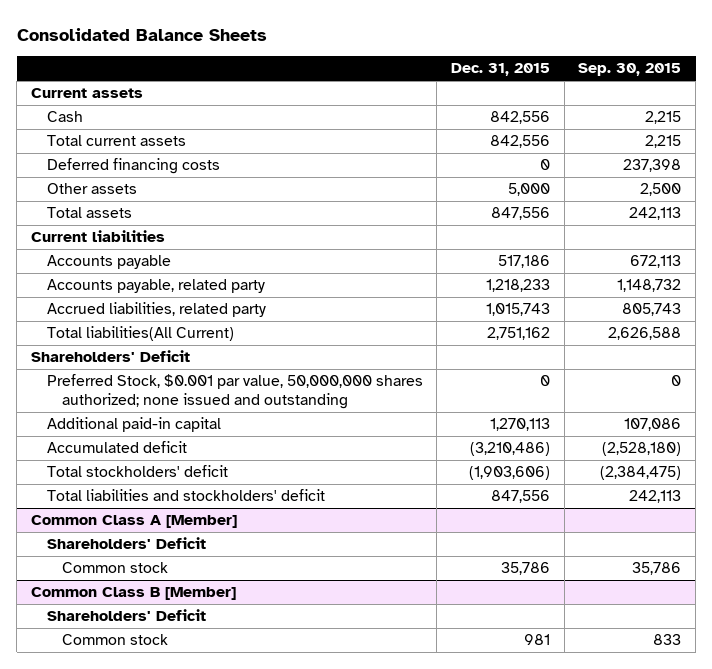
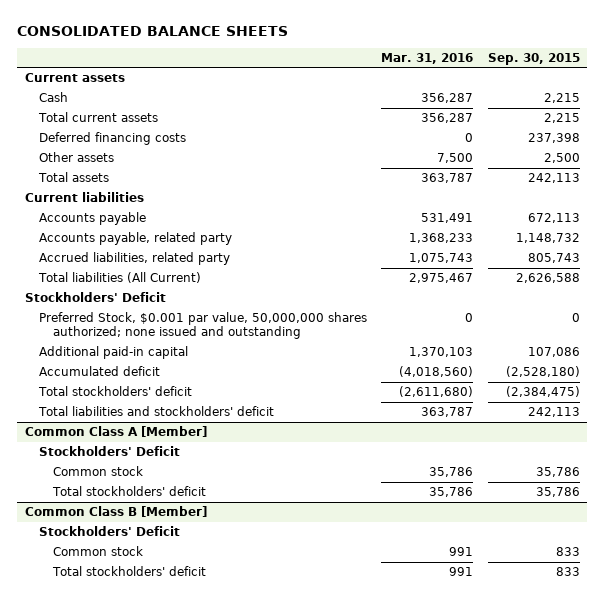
[16,27,267,41] Consolidated Balance Sheets -> [17,25,289,36] CONSOLIDATED BALANCE SHEETS
[450,63,550,77] Dec. 31, 2015 -> none
none -> [381,52,474,64] Mar. 31, 2016
[46,326,234,342] Total liabilities(All Current) -> [37,272,201,284] Total liabilities (All Current)
[30,350,190,363] Shareholders' Deficit -> [24,292,166,303] Stockholders' Deficit
[46,537,206,550] Shareholders' Deficit -> [38,446,180,457] Stockholders' Deficit
none -> [51,486,206,497] Total stockholders' deficit
[46,609,206,622] Shareholders' Deficit -> [38,526,180,537] Stockholders' Deficit
none -> [51,566,206,577] Total stockholders' deficit

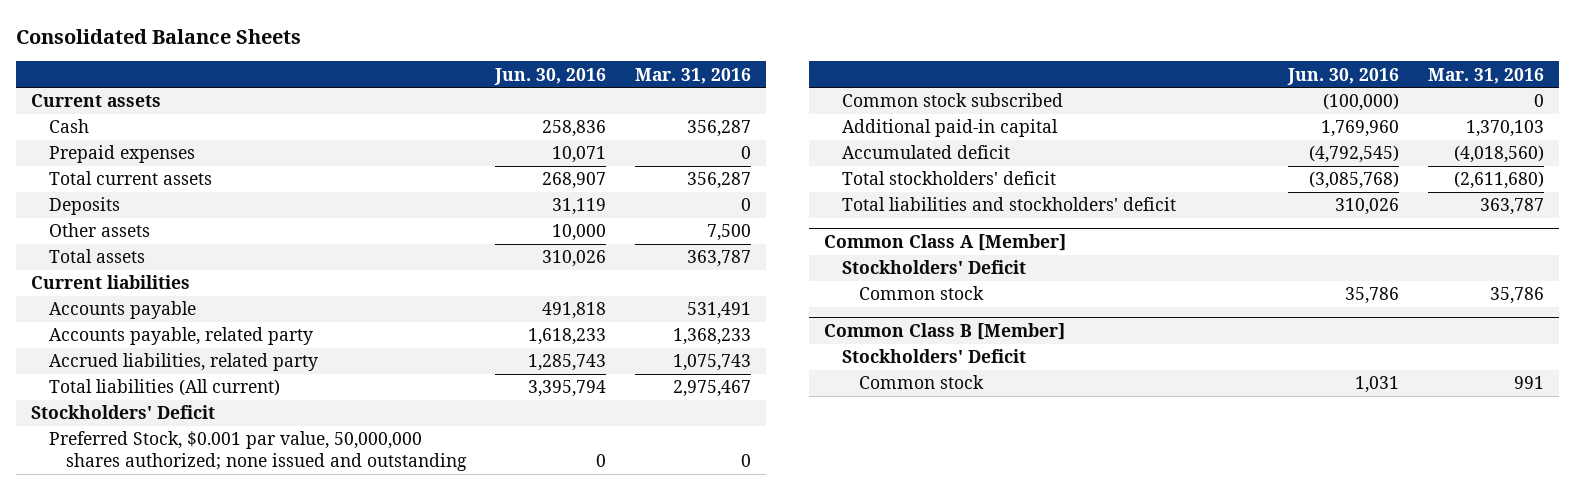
[17,25,289,36] CONSOLIDATED BALANCE SHEETS -> [16,28,302,44] Consolidated Balance Sheets
[487,52,580,65] Sep. 30, 2015 -> none
none -> [494,67,607,85] Jun. 30, 2016
none -> [48,145,195,164] Prepaid expenses
[38,132,186,146] Deferred financing costs -> none
none -> [48,197,120,216] Deposits
[37,272,201,284] Total liabilities (All Current) -> [48,379,280,397] Total liabilities (All current)
none -> [841,93,1063,108] Common stock subscribed
[51,486,206,497] Total stockholders' deficit -> none
[51,566,206,577] Total stockholders' deficit -> none

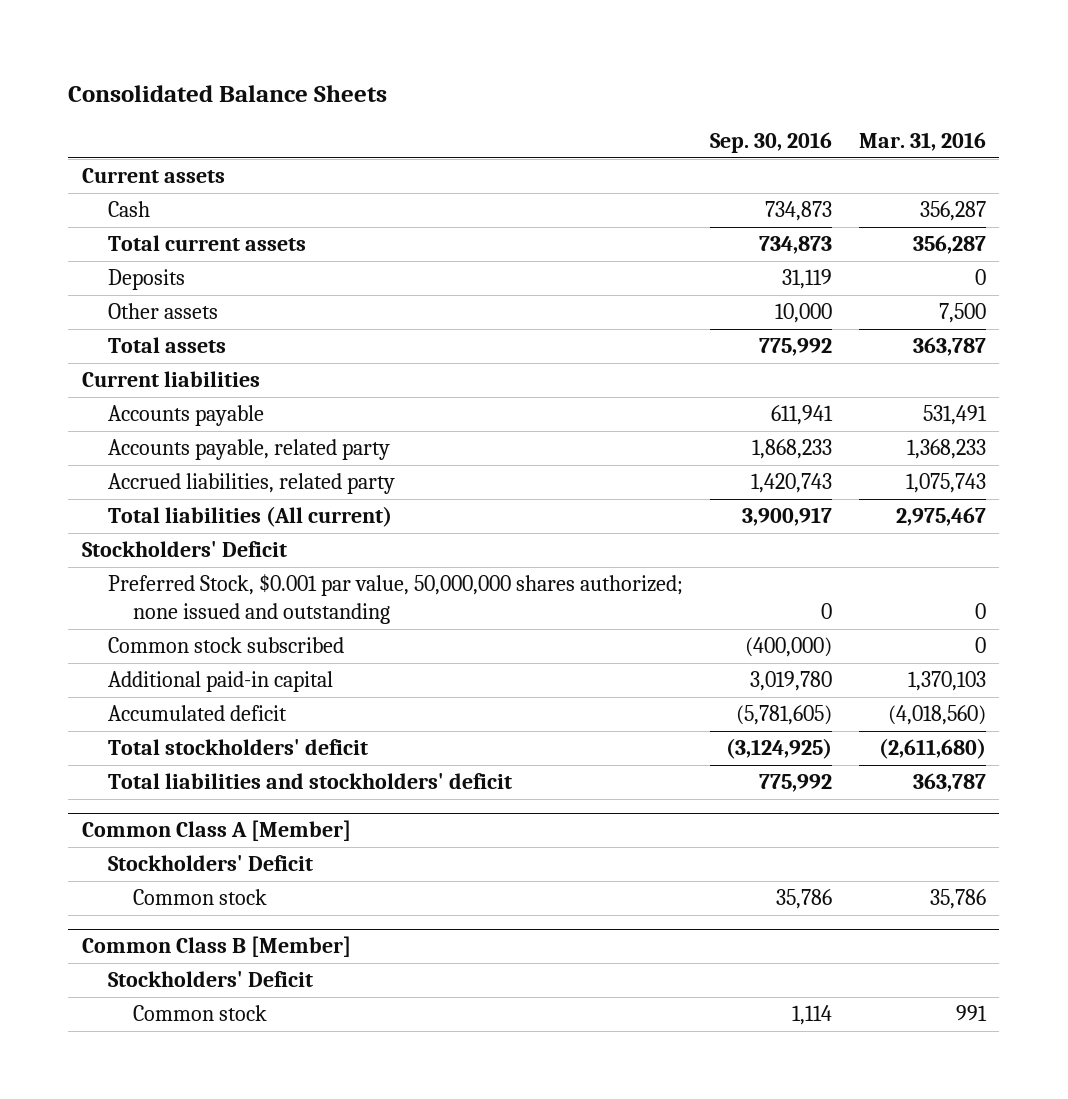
[494,67,607,85] Jun. 30, 2016 -> none
none -> [709,132,832,154] Sep. 30, 2016
[48,145,195,164] Prepaid expenses -> none

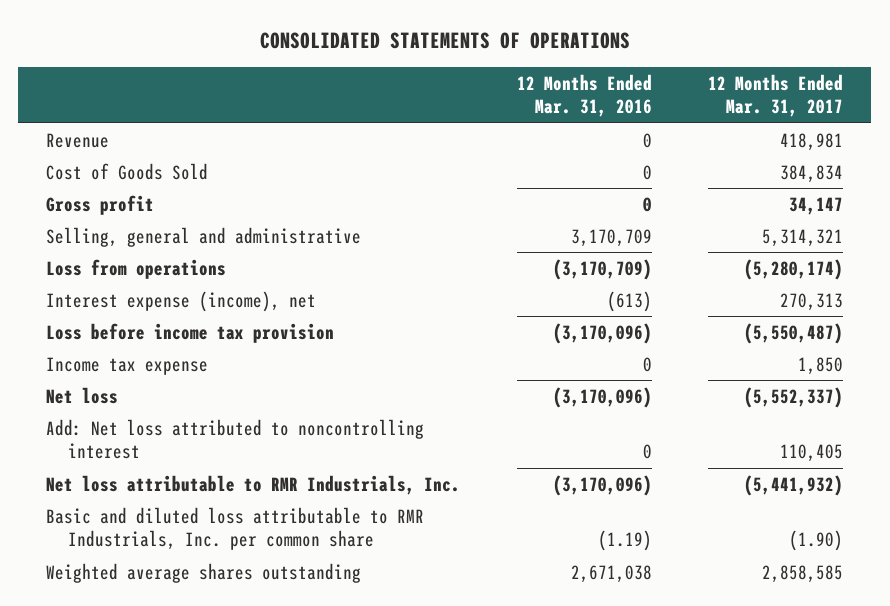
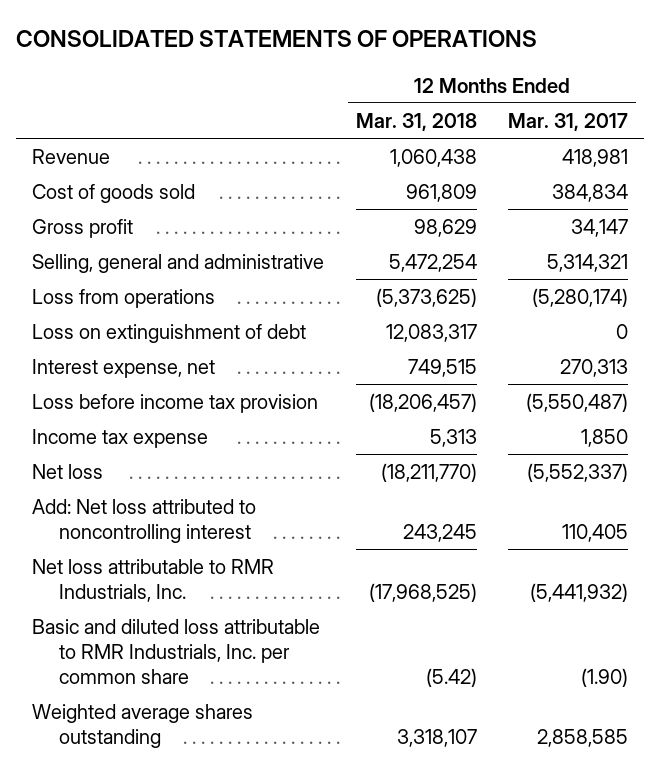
[516,73,652,118] 12 Months Ended Mar. 31, 2016 -> none
none -> [355,112,477,131] Mar. 31, 2018
[46,162,209,180] Cost of Goods Sold -> [32,184,196,204] Cost of goods sold
none -> [32,324,307,344] Loss on extinguishment of debt
[46,290,317,312] Interest expense (income), net -> [32,359,216,379] Interest expense, net

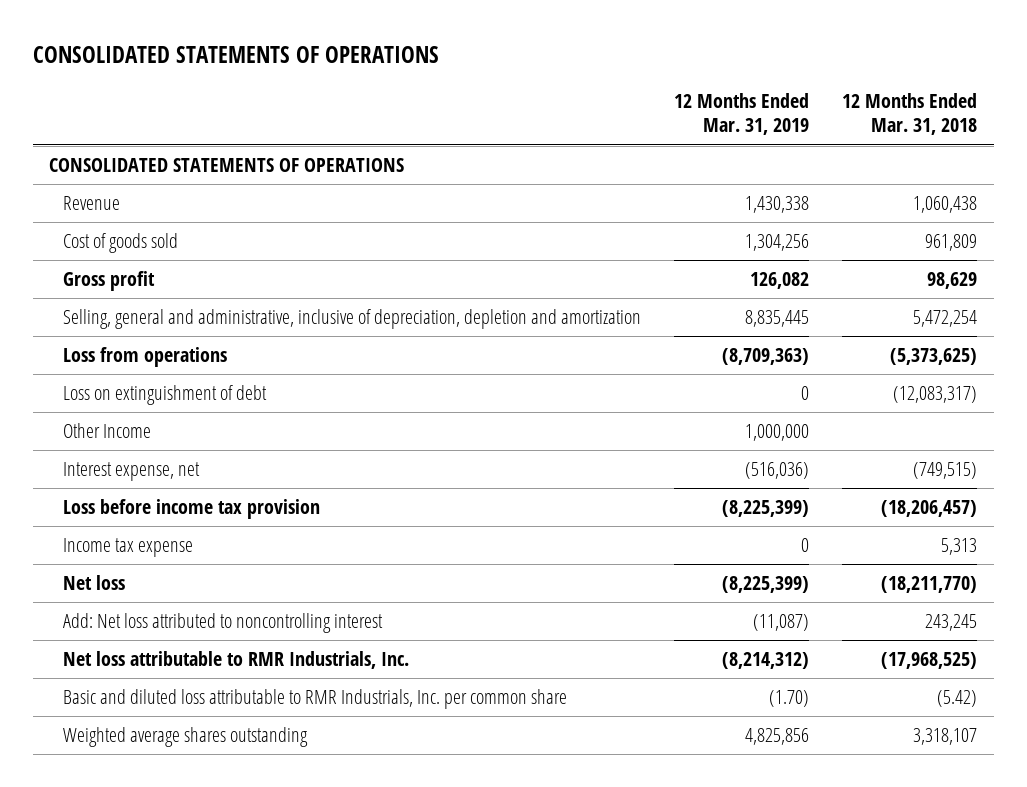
[508,112,629,131] Mar. 31, 2017 -> none
none -> [674,93,810,136] 12 Months Ended Mar. 31, 2019
none -> [49,157,405,172] CONSOLIDATED STATEMENTS OF OPERATIONS
[32,254,325,274] Selling, general and administrative -> [63,308,642,329] Selling, general and administrative, inclusive of depreciation, depletion and amortization
[385,324,477,343] 12,083,317 -> [893,385,978,403] (12,083,317)
none -> [63,422,152,438] Other Income
[407,359,477,378] 749,515 -> [913,461,978,479] (749,515)

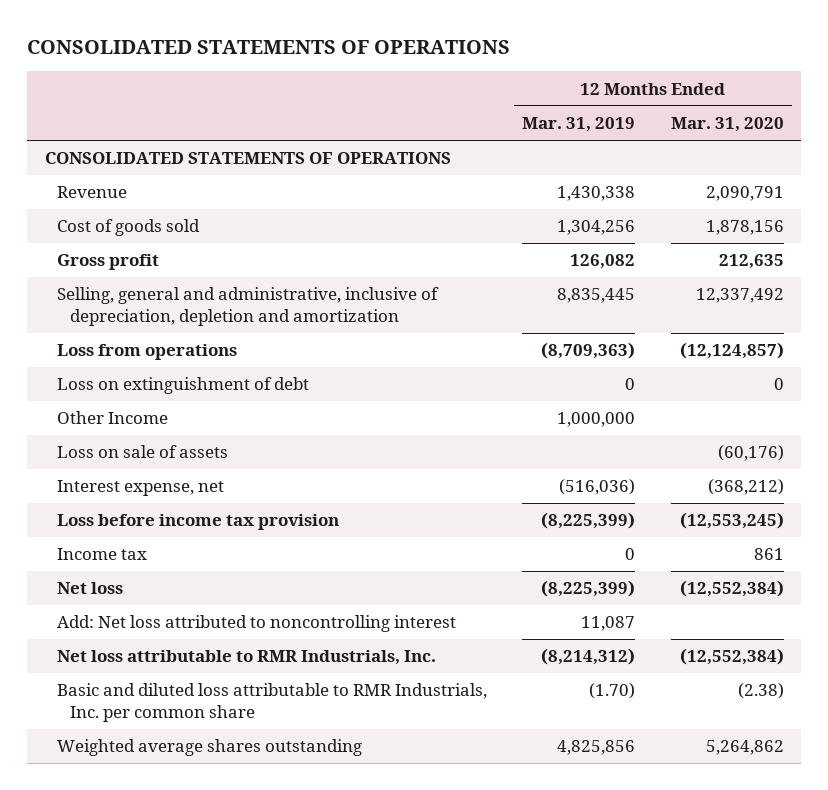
[842,93,978,136] 12 Months Ended Mar. 31, 2018 -> none
none -> [670,117,784,133] Mar. 31, 2020
none -> [57,445,229,459] Loss on sale of assets
[63,537,194,557] Income tax expense -> [57,548,148,561] Income tax
[753,613,810,631] (11,087) -> [581,616,636,632] 11,087

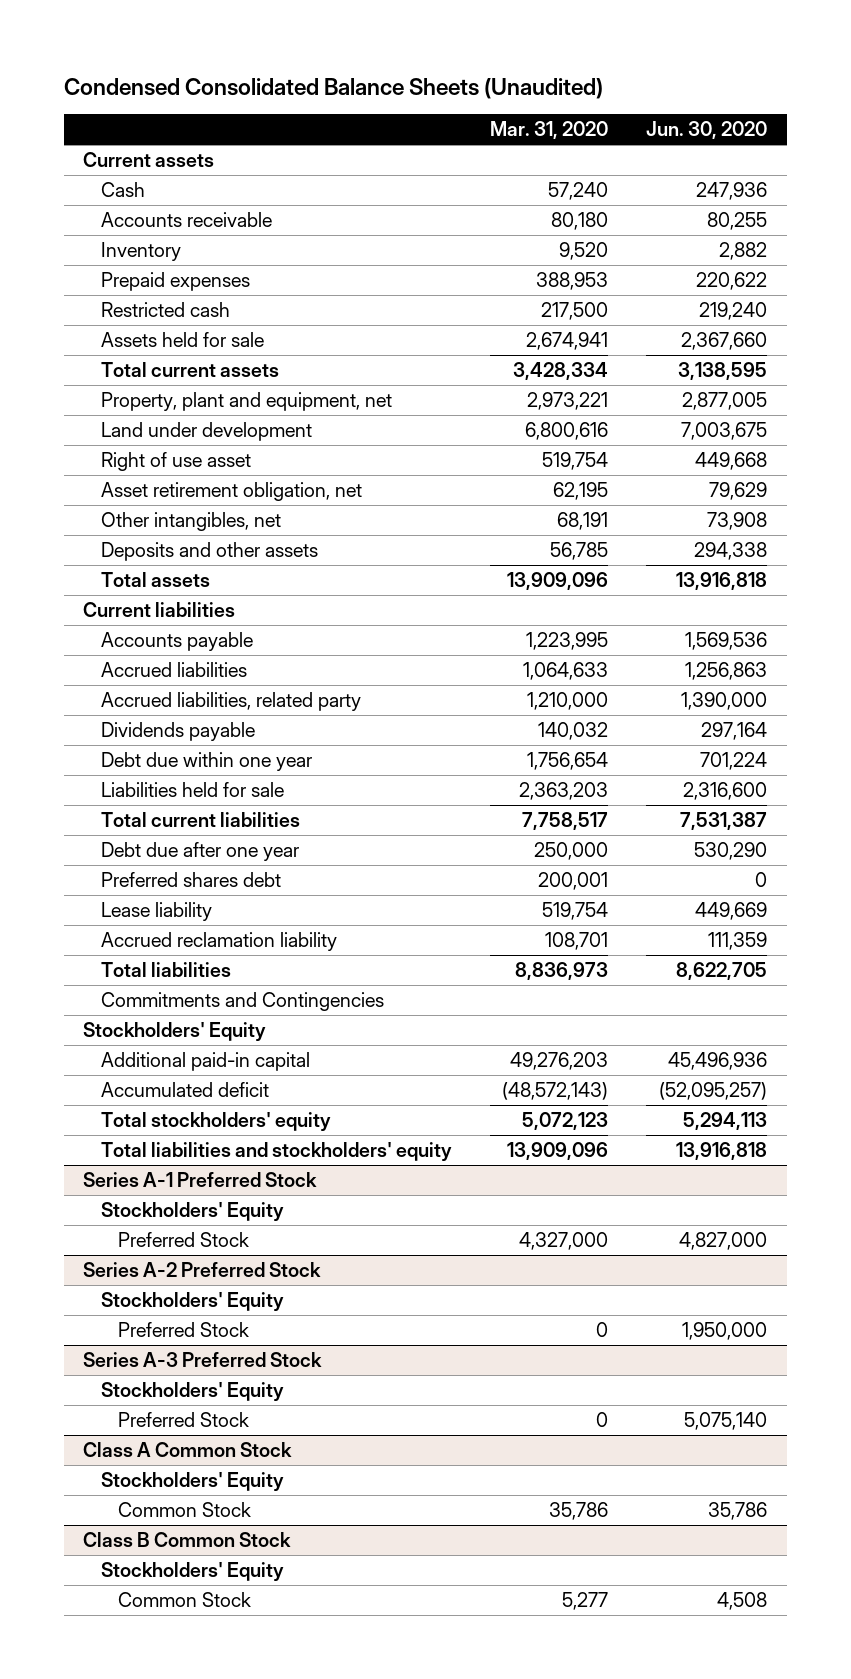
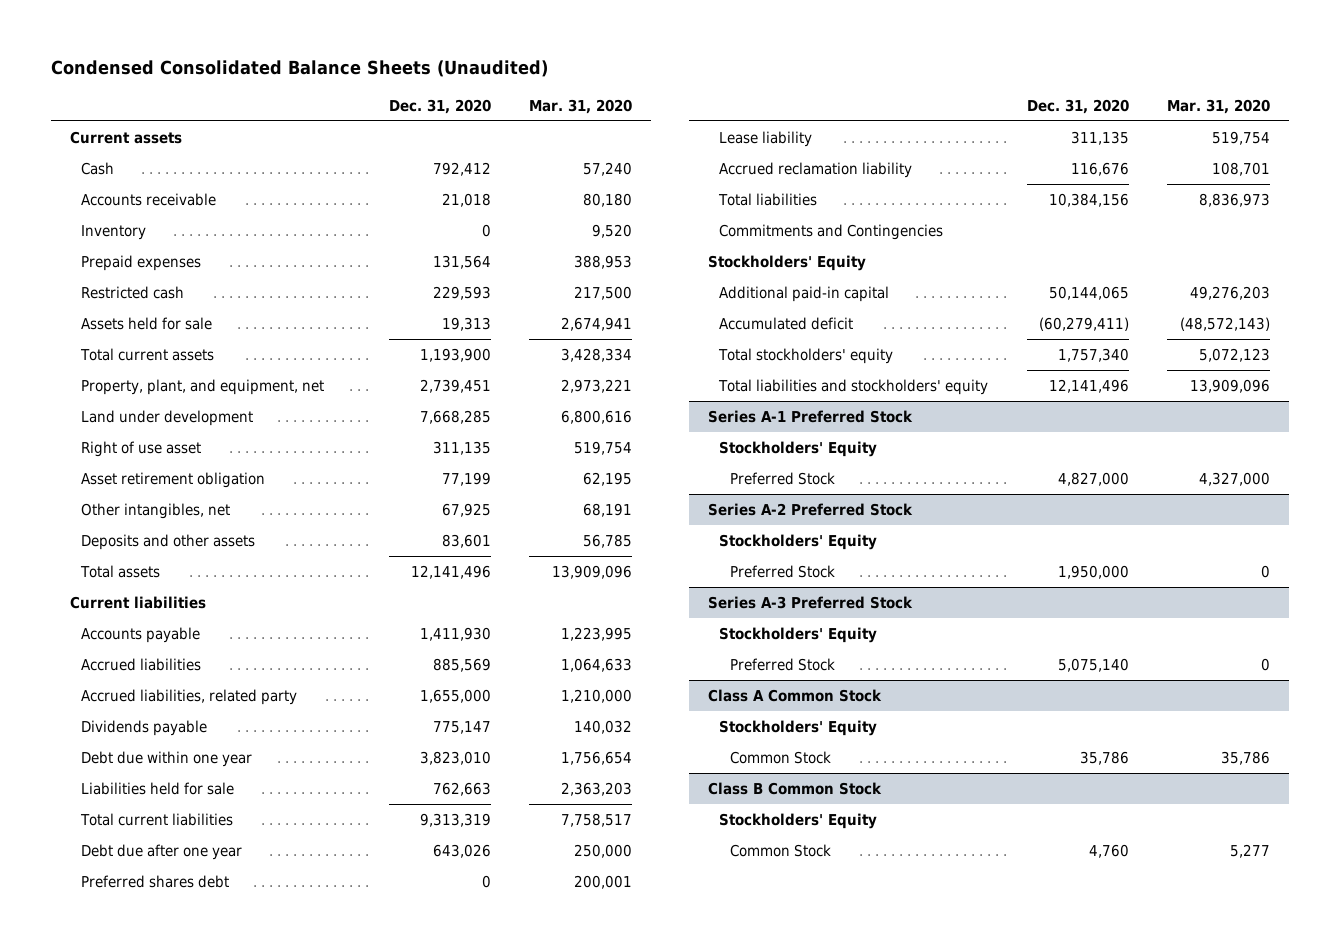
[646,121,768,140] Jun. 30, 2020 -> none
none -> [388,98,491,114] Dec. 31, 2020
[100,392,392,412] Property, plant and equipment, net -> [80,379,324,396] Property, plant, and equipment, net
[100,482,362,502] Asset retirement obligation, net -> [80,472,265,489] Asset retirement obligation

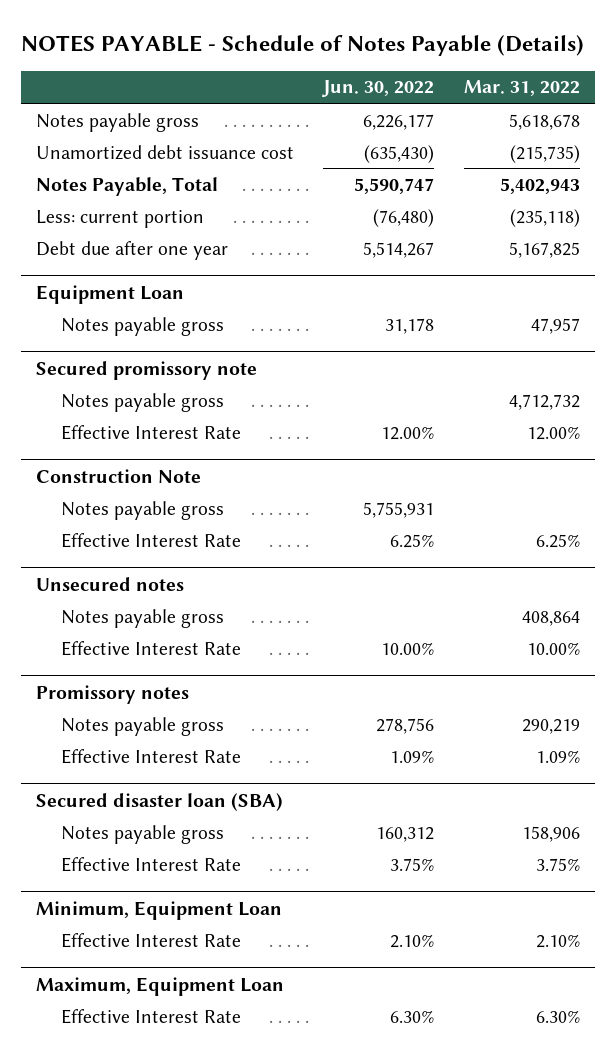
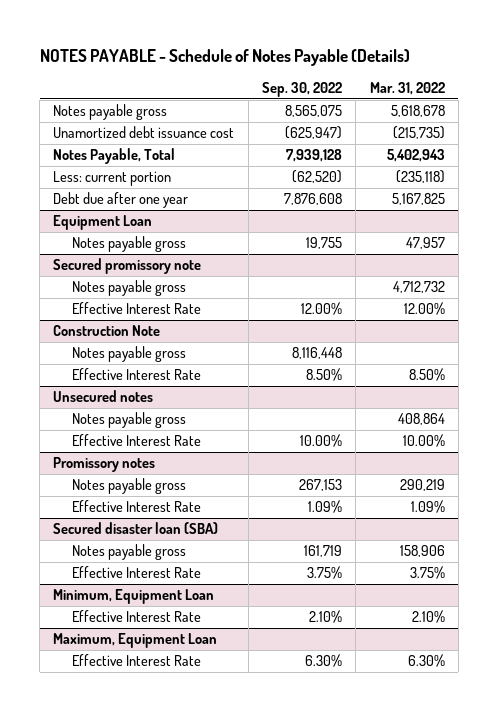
[322,80,435,98] Jun. 30, 2022 -> none
none -> [261,82,342,98] Sep. 30, 2022
[536,533,581,548] 6.25% -> [408,368,445,382] 8.50%

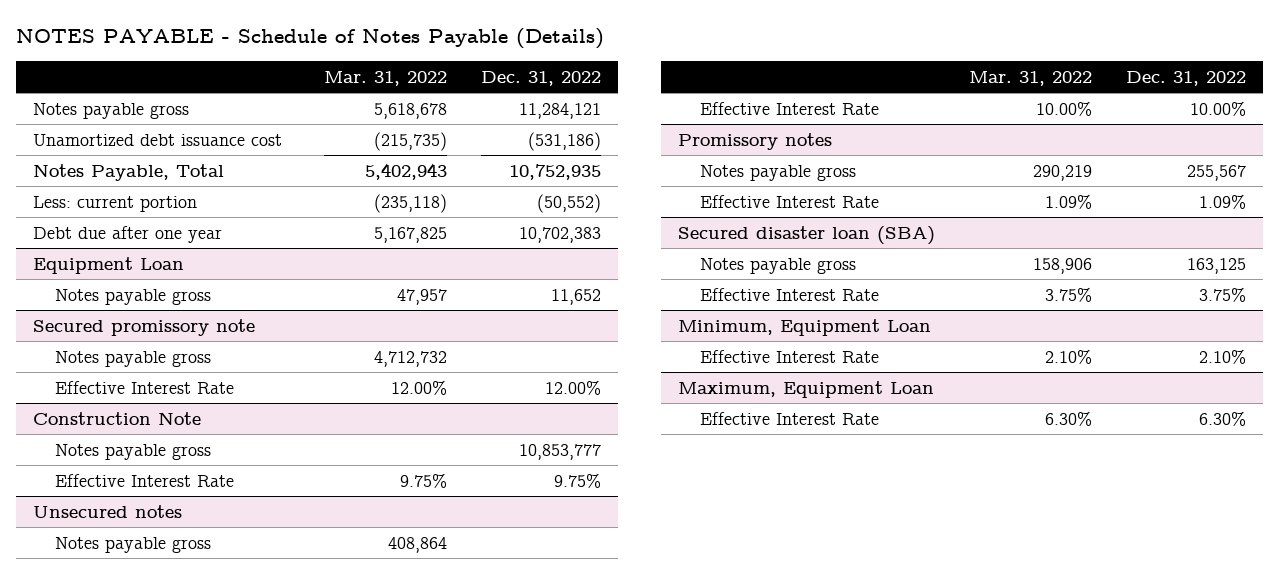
[261,82,342,98] Sep. 30, 2022 -> none
none -> [480,70,601,86] Dec. 31, 2022
[408,368,445,382] 8.50% -> [400,472,448,488] 9.75%

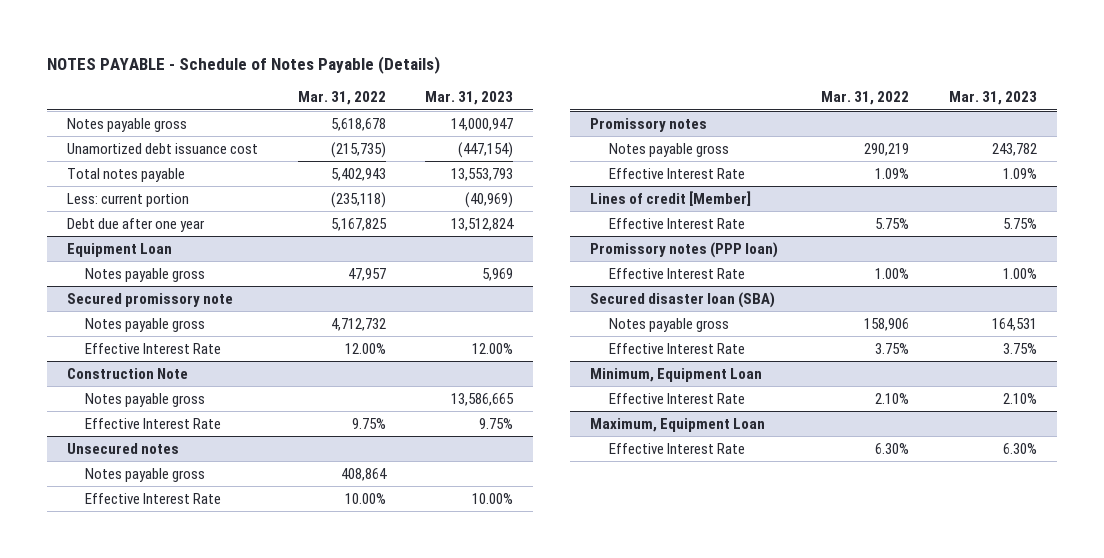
[480,70,601,86] Dec. 31, 2022 -> none
none -> [425,91,514,106] Mar. 31, 2023
[33,163,225,181] Notes Payable, Total -> [66,167,185,182] Total notes payable
none -> [590,190,752,206] Lines of credit [Member]
none -> [608,217,745,229] Effective Interest Rate
none -> [590,241,779,258] Promissory notes (PPP loan)
none -> [608,267,745,279] Effective Interest Rate

